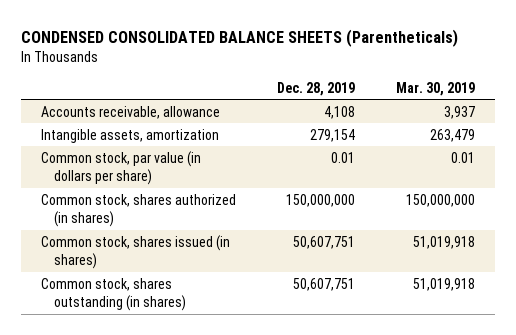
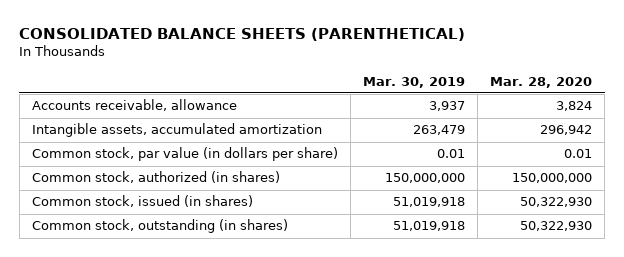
[21,29,459,48] CONDENSED CONSOLIDATED BALANCE SHEETS (Parentheticals) -> [19,28,466,42] CONSOLIDATED BALANCE SHEETS (PARENTHETICAL)
[277,81,356,96] Dec. 28, 2019 -> none
none -> [490,76,593,88] Mar. 28, 2020
[41,128,220,143] Intangible assets, amortization -> [31,123,322,138] Intangible assets, accumulated amortization
[41,193,237,227] Common stock, shares authorized (in shares) -> [31,171,280,184] Common stock, authorized (in shares)
[41,234,231,269] Common stock, shares issued (in shares) -> [31,195,253,208] Common stock, issued (in shares)
[41,277,187,311] Common stock, shares outstanding (in shares) -> [31,219,288,234] Common stock, outstanding (in shares)

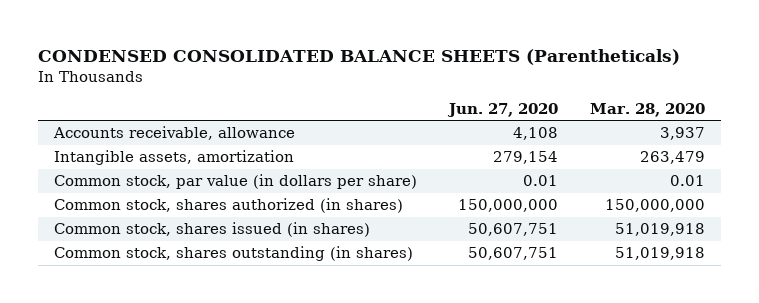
[19,28,466,42] CONSOLIDATED BALANCE SHEETS (PARENTHETICAL) -> [38,48,681,65] CONDENSED CONSOLIDATED BALANCE SHEETS (Parentheticals)
[363,76,466,88] Mar. 30, 2019 -> none
none -> [446,103,558,118] Jun. 27, 2020
[556,101,593,112] 3,824 -> [659,127,705,141] 3,937
[31,123,322,138] Intangible assets, accumulated amortization -> [54,150,295,166] Intangible assets, amortization
[540,125,593,136] 296,942 -> [639,151,705,165] 263,479
[31,171,280,184] Common stock, authorized (in shares) -> [54,198,404,214] Common stock, shares authorized (in shares)
[31,195,253,208] Common stock, issued (in shares) -> [54,222,371,238] Common stock, shares issued (in shares)
[520,197,593,208] 50,322,930 -> [614,223,705,237] 51,019,918
[31,219,288,234] Common stock, outstanding (in shares) -> [54,246,414,262] Common stock, shares outstanding (in shares)
[520,221,593,232] 50,322,930 -> [614,247,705,261] 51,019,918

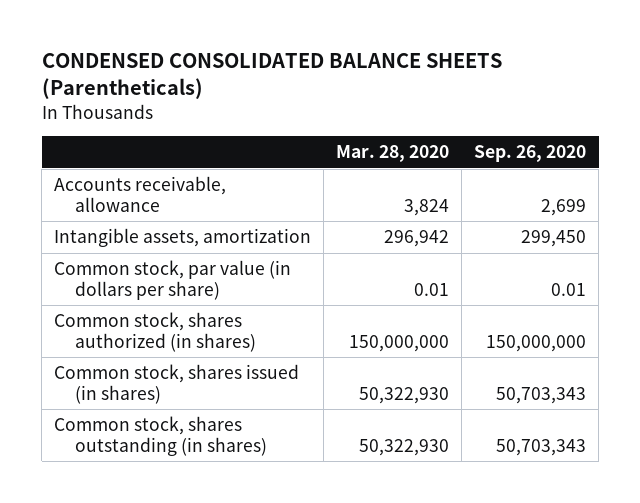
[446,103,558,118] Jun. 27, 2020 -> none
none -> [474,145,587,163] Sep. 26, 2020
[659,127,705,141] 3,937 -> [404,198,450,216] 3,824
[639,151,705,165] 263,479 -> [384,230,450,248] 296,942
[614,223,705,237] 51,019,918 -> [359,386,450,404] 50,322,930
[614,247,705,261] 51,019,918 -> [359,438,450,456] 50,322,930

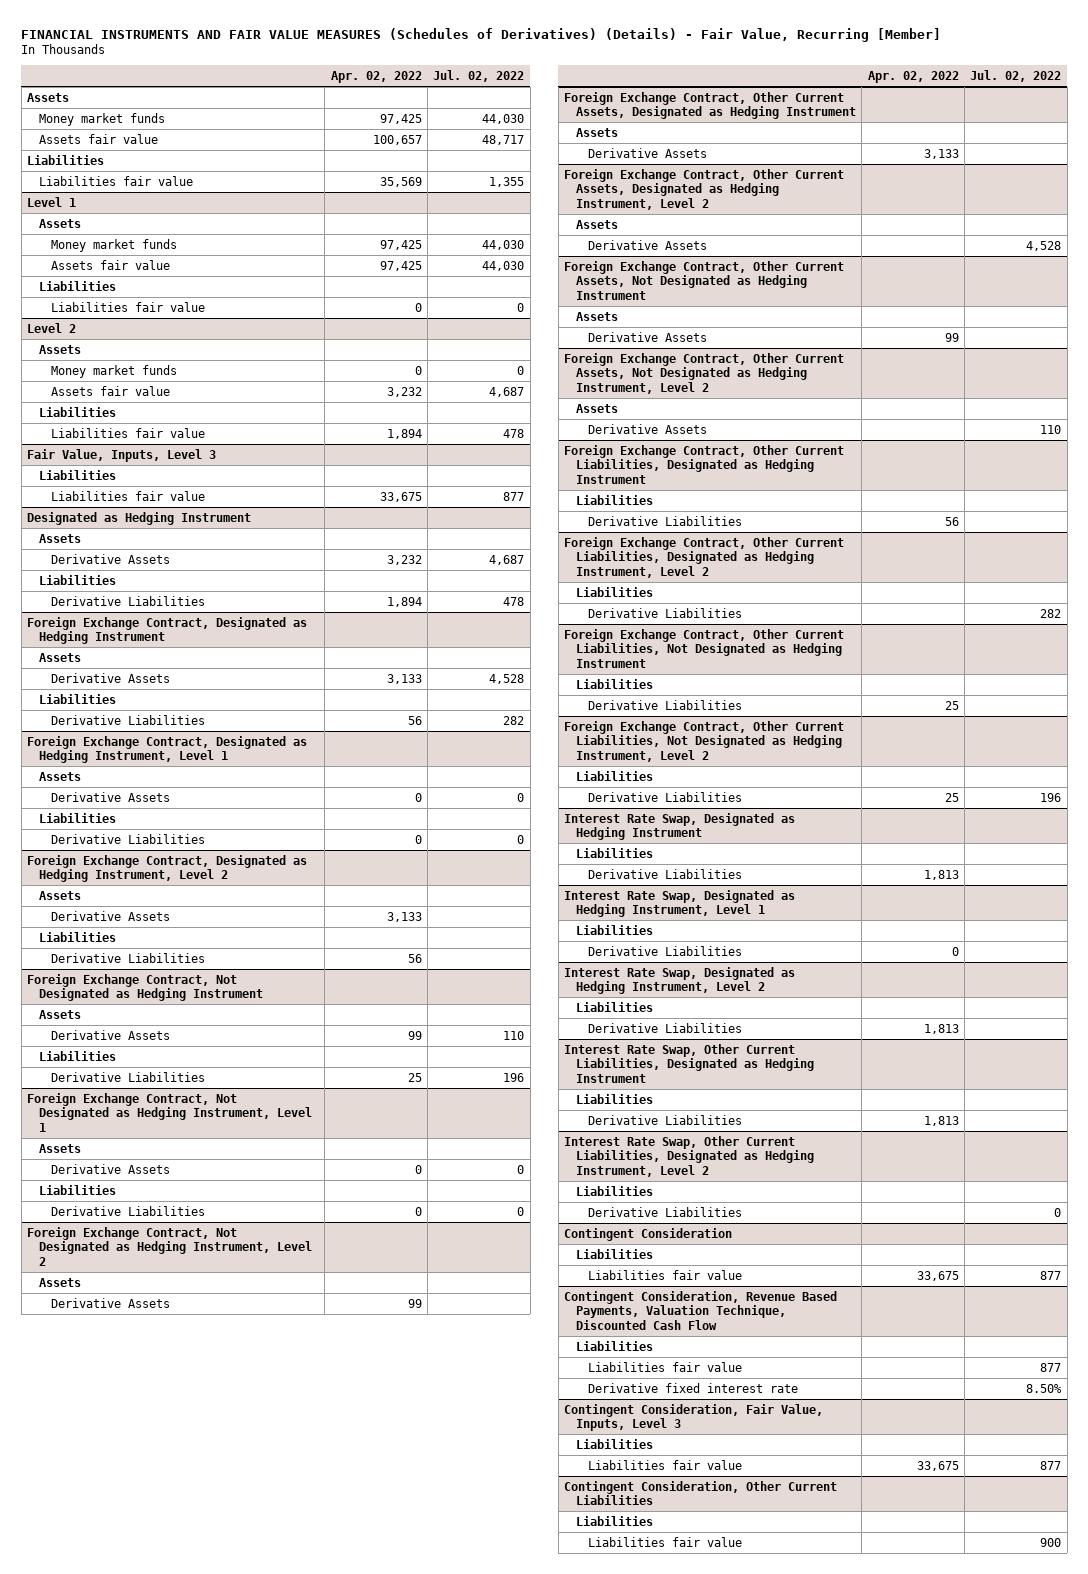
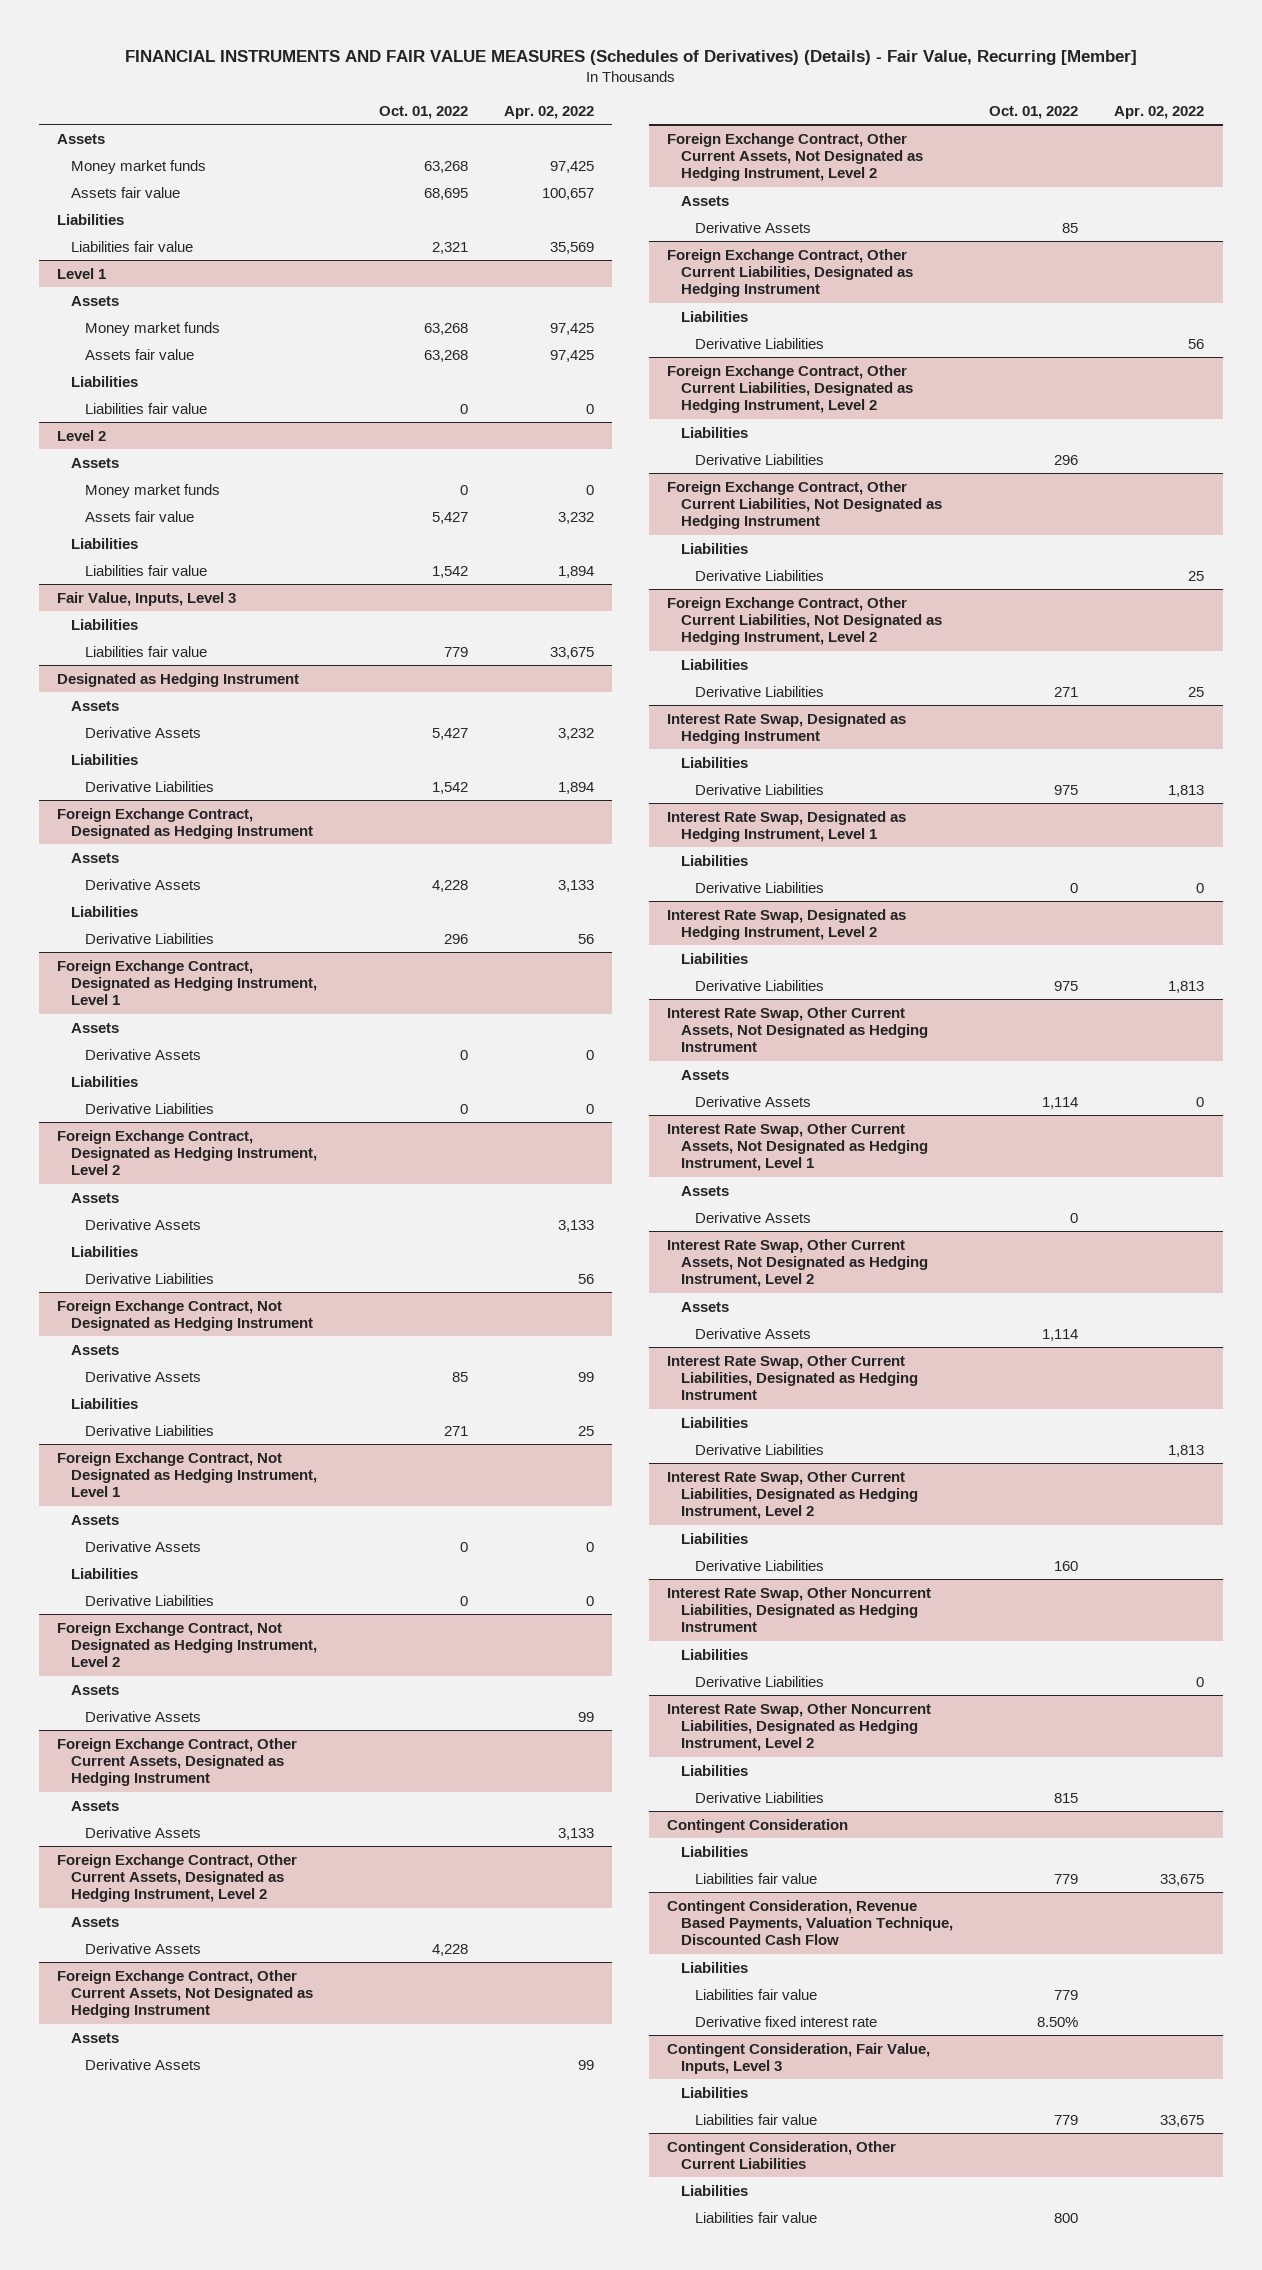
[433,69,525,82] Jul. 02, 2022 -> none
none -> [378,105,468,119] Oct. 01, 2022
none -> [667,1006,929,1053] Interest Rate Swap, Other Current Assets, Not Designated as Hedging Instrument
none -> [681,1069,730,1080] Assets
none -> [694,1095,811,1107] Derivative Assets
none -> [667,1122,929,1172] Interest Rate Swap, Other Current Assets, Not Designated as Hedging Instrument, Level 1
none -> [681,1185,730,1196] Assets
none -> [694,1211,811,1223] Derivative Assets
none -> [667,1238,929,1288] Interest Rate Swap, Other Current Assets, Not Designated as Hedging Instrument, Level 2
none -> [681,1301,730,1312] Assets
none -> [694,1327,811,1339] Derivative Assets
none -> [667,1586,932,1633] Interest Rate Swap, Other Noncurrent Liabilities, Designated as Hedging Instrument
none -> [681,1648,749,1660] Liabilities
none -> [694,1675,824,1687] Derivative Liabilities
none -> [667,1702,932,1752] Interest Rate Swap, Other Noncurrent Liabilities, Designated as Hedging Instrument, Level 2
none -> [681,1764,749,1776] Liabilities
none -> [694,1791,824,1803] Derivative Liabilities

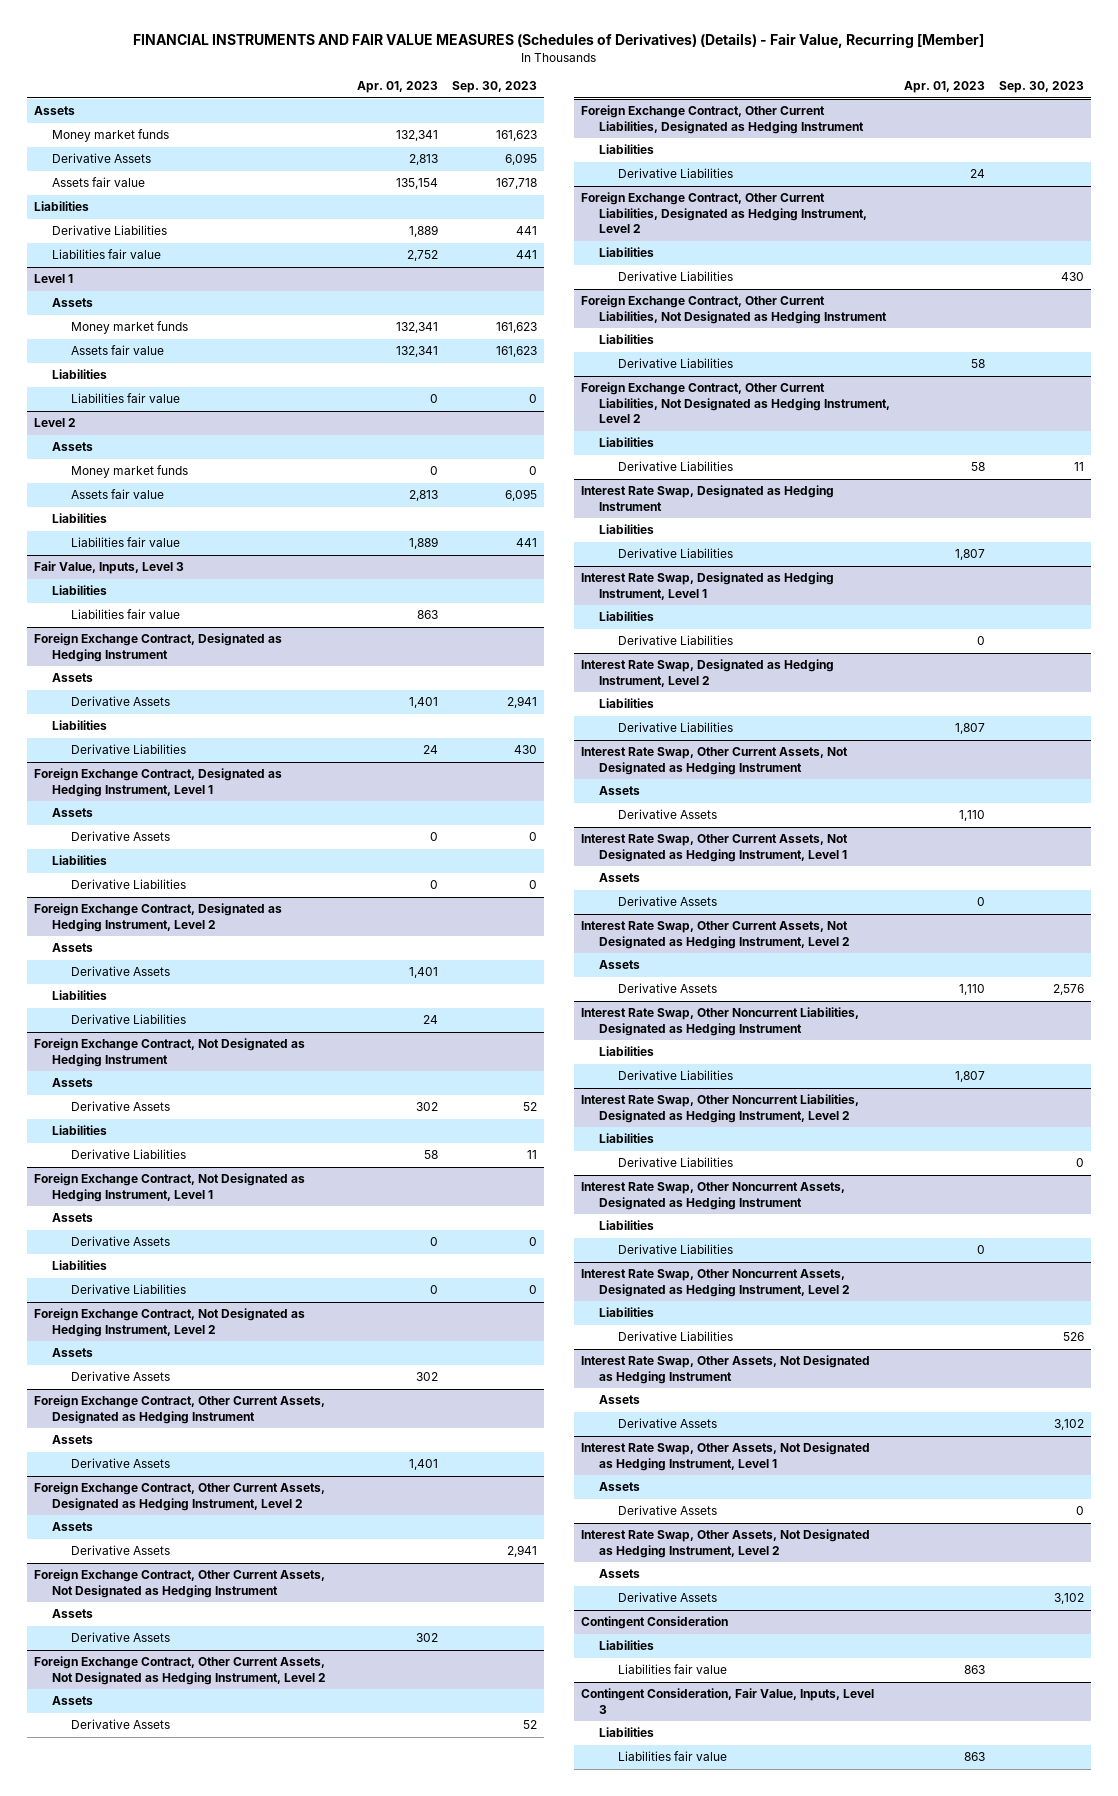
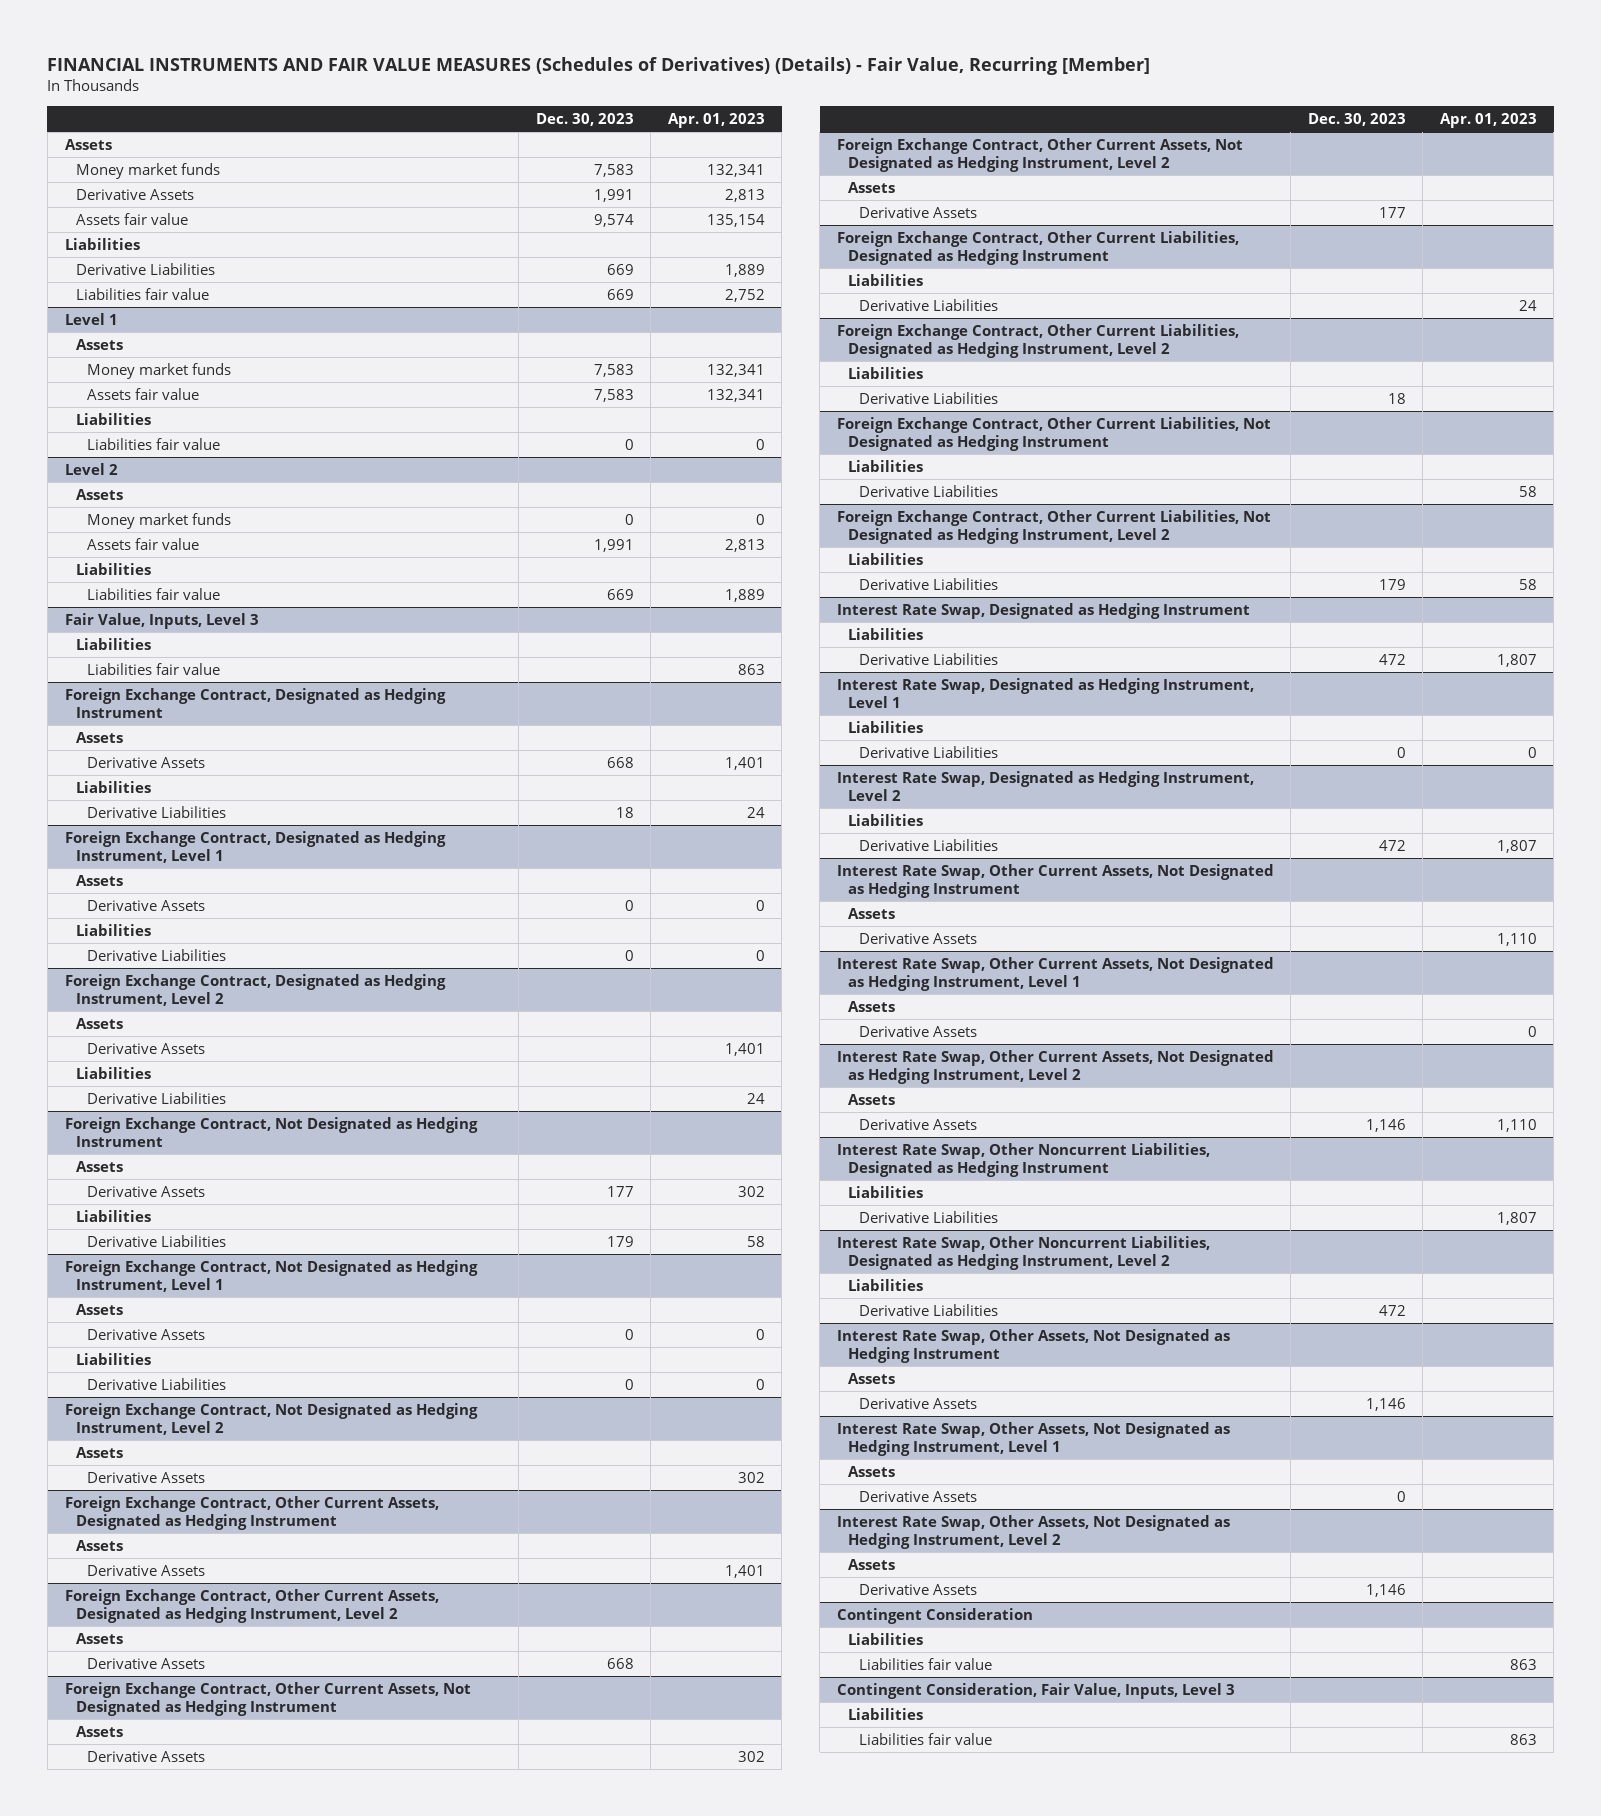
[451,81,537,94] Sep. 30, 2023 -> none
none -> [535,113,634,127] Dec. 30, 2023
[580,1182,845,1210] Interest Rate Swap, Other Noncurrent Assets, Designated as Hedging Instrument -> none
[599,1220,655,1231] Liabilities -> none
[618,1244,734,1255] Derivative Liabilities -> none
[580,1269,851,1297] Interest Rate Swap, Other Noncurrent Assets, Designated as Hedging Instrument, Level 2 -> none
[599,1307,655,1318] Liabilities -> none
[618,1331,734,1342] Derivative Liabilities -> none

